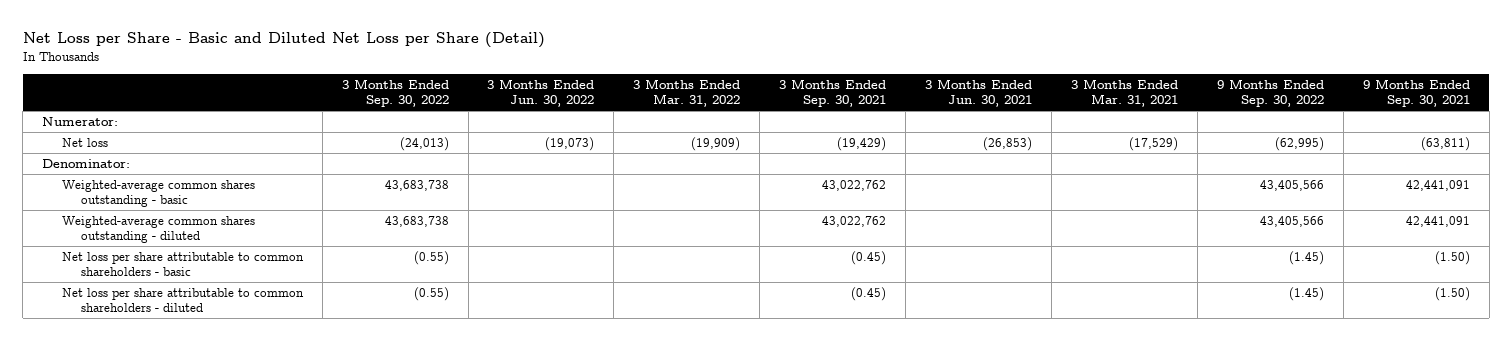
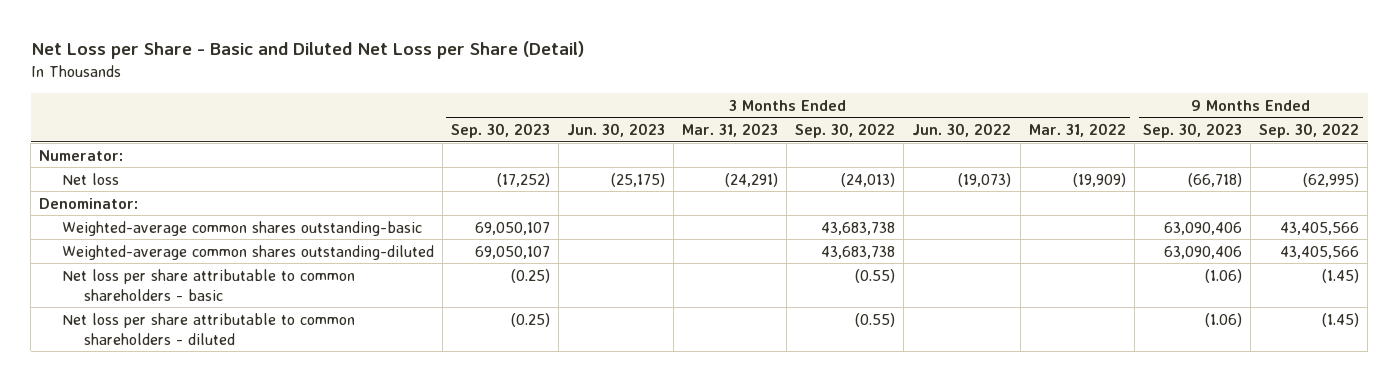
[779,78,887,108] 3 Months Ended Sep. 30, 2021 -> none
[925,78,1033,108] 3 Months Ended Jun. 30, 2021 -> none
[1070,78,1178,108] 3 Months Ended Mar. 31, 2021 -> none
[1362,78,1470,108] 9 Months Ended Sep. 30, 2021 -> none
none -> [450,122,550,138] Sep. 30, 2023
none -> [566,122,665,137] Jun. 30, 2023
none -> [682,122,779,137] Mar. 31, 2023
none -> [1142,122,1242,138] Sep. 30, 2023
[61,180,255,208] Weighted-average common shares outstanding - basic -> [61,220,422,236] Weighted-average common shares outstanding-basic
[61,216,255,244] Weighted-average common shares outstanding - diluted -> [61,244,434,260] Weighted-average common shares outstanding-diluted

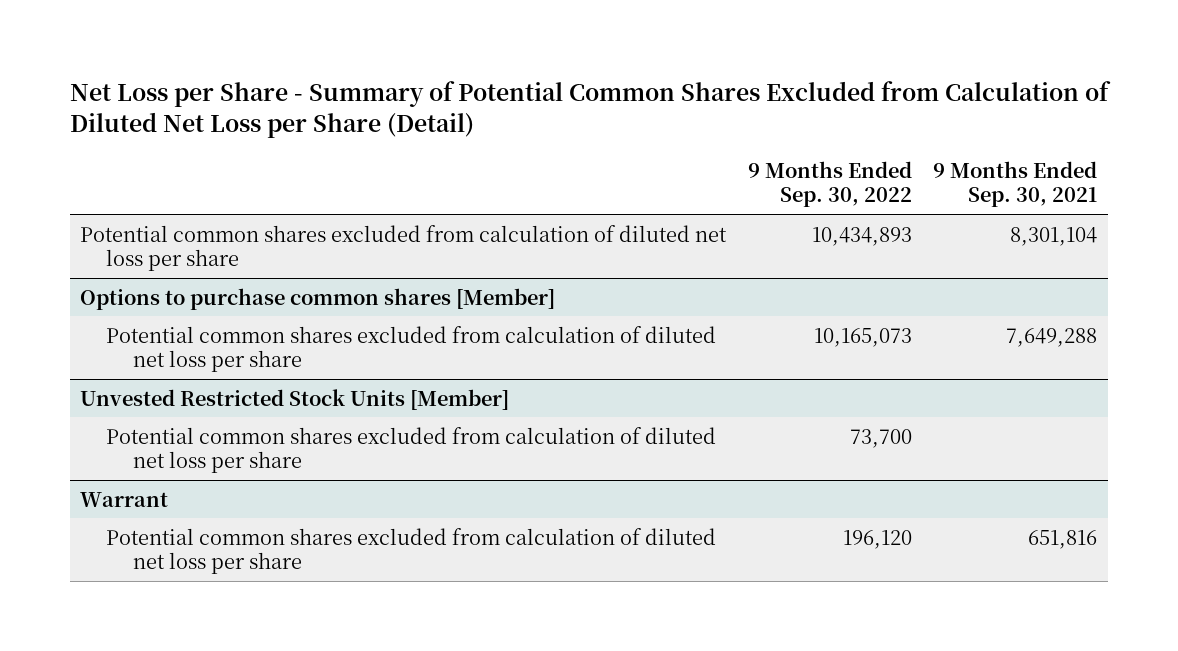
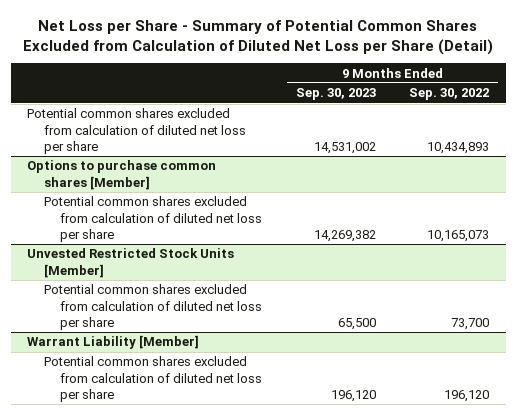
[933,161,1098,208] 9 Months Ended Sep. 30, 2021 -> none
none -> [295,88,376,101] Sep. 30, 2023
[80,491,169,507] Warrant -> [27,335,200,350] Warrant Liability [Member]

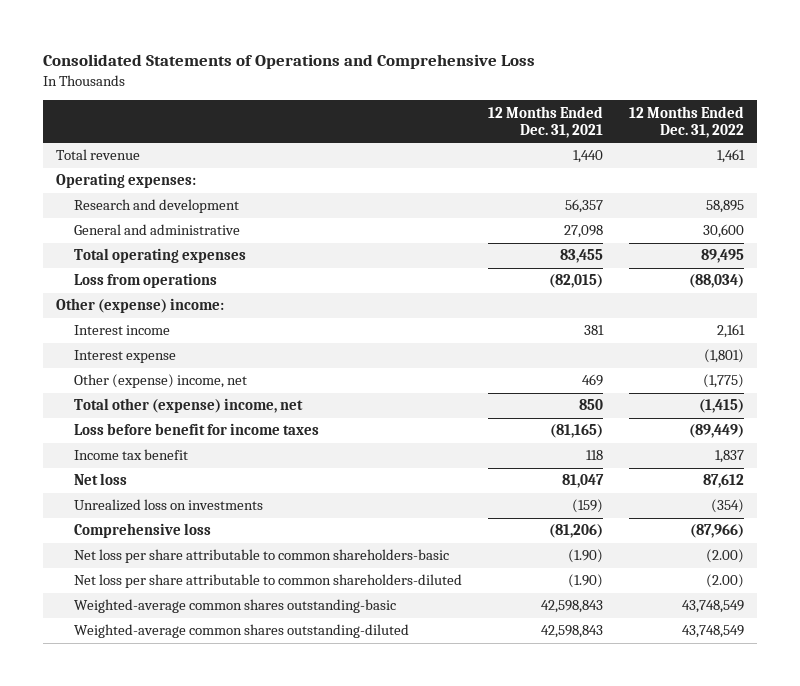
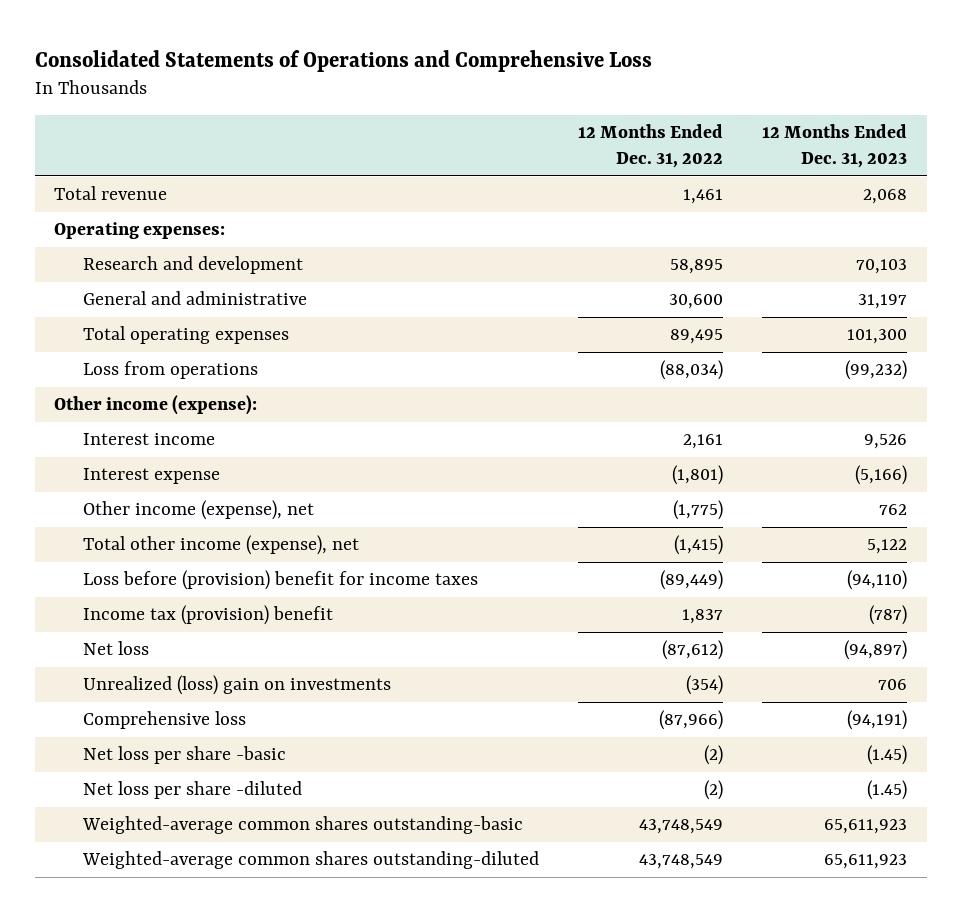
[487,105,603,138] 12 Months Ended Dec. 31, 2021 -> none
none -> [762,124,908,169] 12 Months Ended Dec. 31, 2023
[56,298,225,314] Other (expense) income: -> [54,395,258,416] Other income (expense):
[73,374,247,389] Other (expense) income, net -> [82,500,314,521] Other income (expense), net
[73,398,303,414] Total other (expense) income, net -> [82,535,359,556] Total other income (expense), net
[73,423,319,436] Loss before benefit for income taxes -> [82,570,478,591] Loss before (provision) benefit for income taxes
[73,449,188,461] Income tax benefit -> [82,605,333,626] Income tax (provision) benefit
[703,474,745,489] 87,612 -> [661,640,723,661] (87,612)
[73,499,263,512] Unrealized loss on investments -> [82,675,391,696] Unrealized (loss) gain on investments
[73,549,449,564] Net loss per share attributable to common shareholders-basic -> [82,746,286,765] Net loss per share -basic
[706,549,745,564] (2.00) -> [703,745,723,766] (2)
[73,574,462,589] Net loss per share attributable to common shareholders-diluted -> [82,781,302,800] Net loss per share -diluted
[706,574,745,589] (2.00) -> [703,780,723,801] (2)

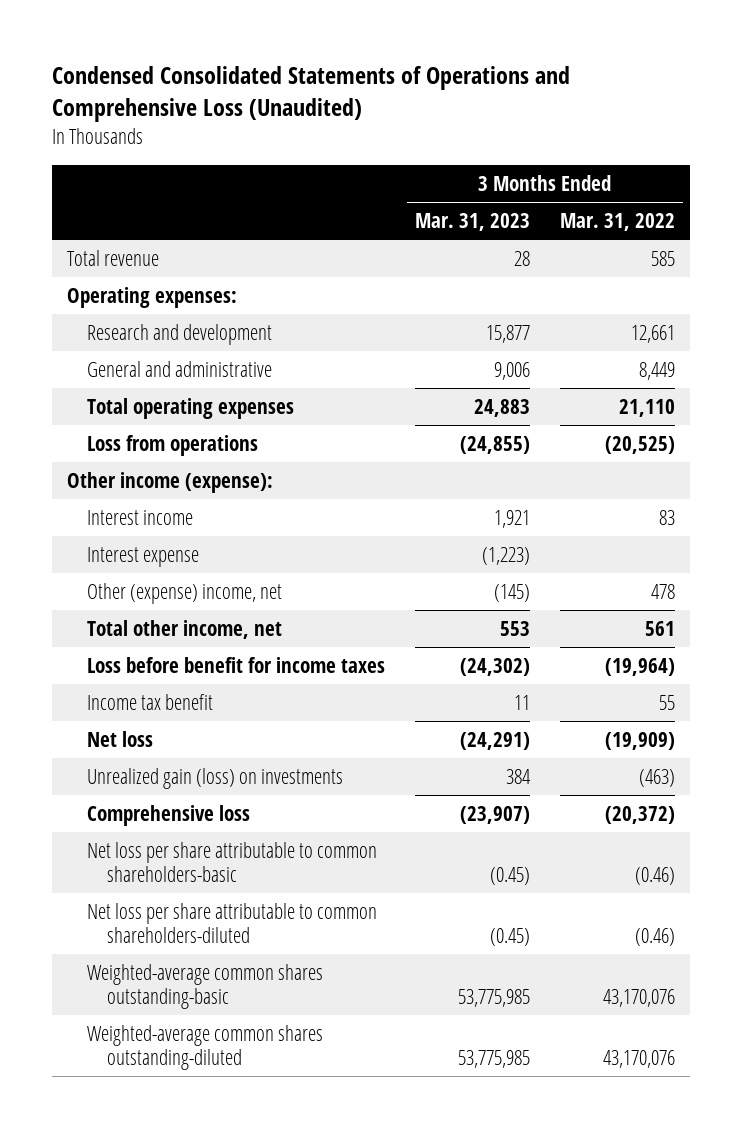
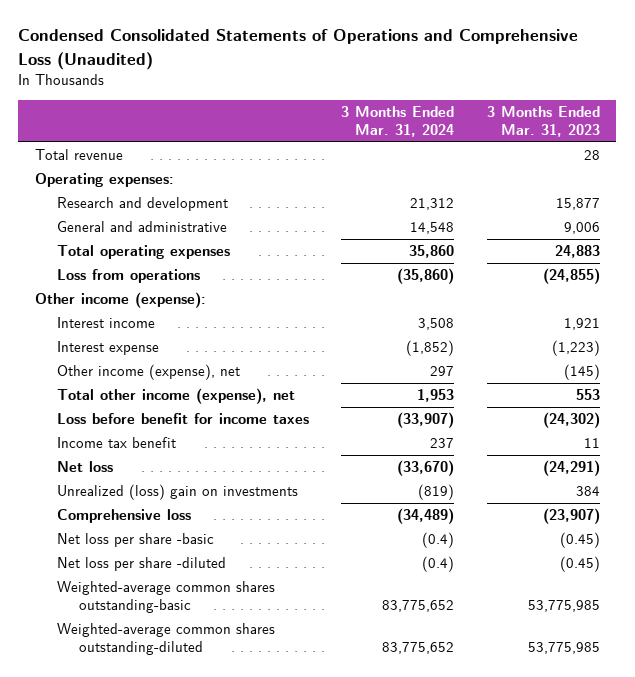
[560,213,676,232] Mar. 31, 2022 -> none
none -> [341,105,455,138] 3 Months Ended Mar. 31, 2024
[86,582,282,604] Other (expense) income, net -> [56,364,240,381] Other income (expense), net
[86,619,282,639] Total other income, net -> [56,388,295,405] Total other income (expense), net
[86,767,343,789] Unrealized gain (loss) on investments -> [56,484,298,501] Unrealized (loss) gain on investments
[86,841,377,883] Net loss per share attributable to common shareholders-basic -> [56,533,214,548] Net loss per share -basic
[86,902,377,944] Net loss per share attributable to common shareholders-diluted -> [56,557,226,572] Net loss per share -diluted

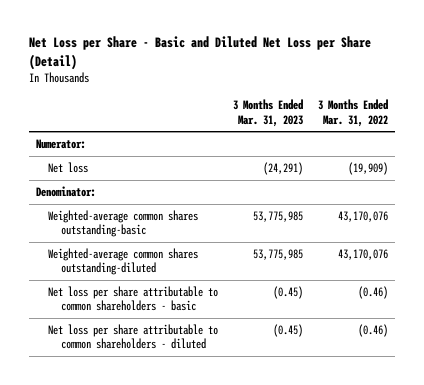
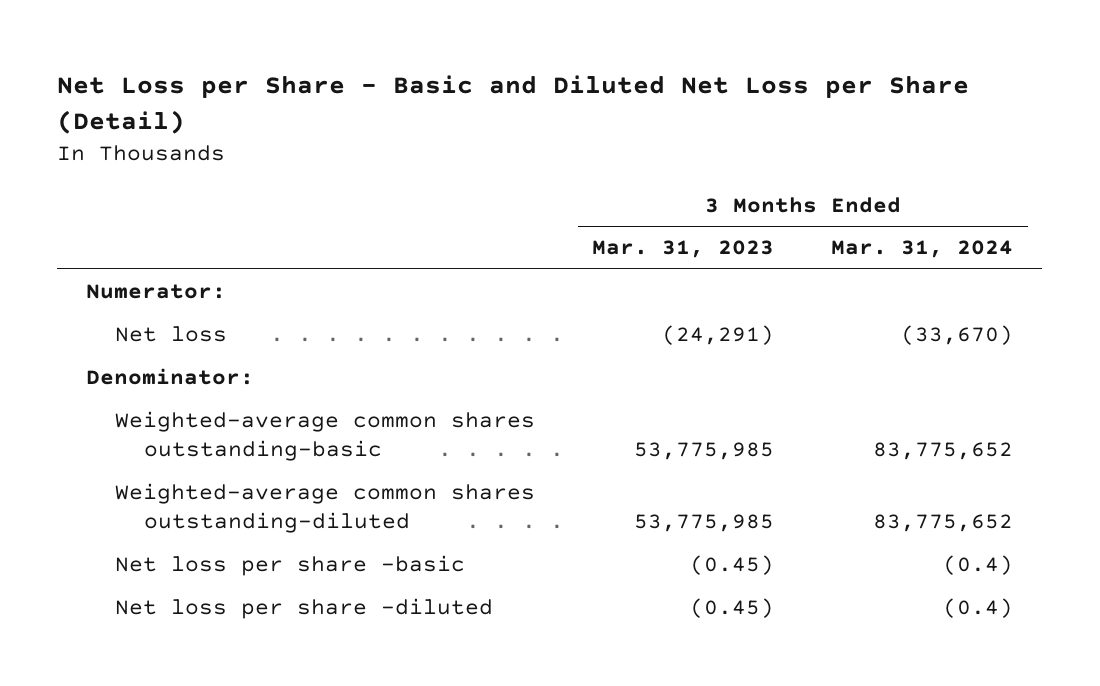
[317,99,388,127] 3 Months Ended Mar. 31, 2022 -> none
none -> [831,240,1014,259] Mar. 31, 2024
[48,285,219,312] Net loss per share attributable to common shareholders - basic -> [115,555,466,577] Net loss per share -basic
[48,323,219,350] Net loss per share attributable to common shareholders - diluted -> [115,598,494,620] Net loss per share -diluted

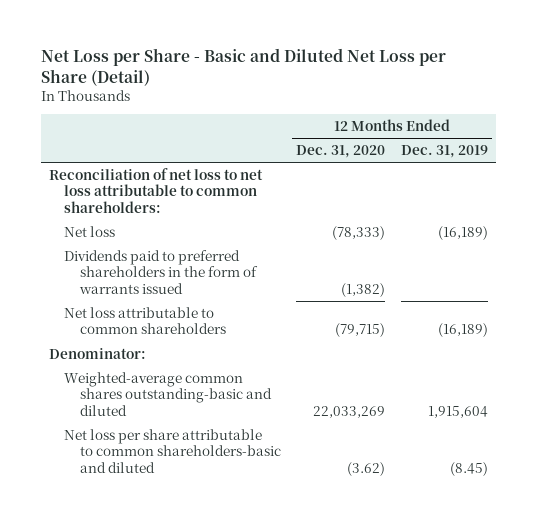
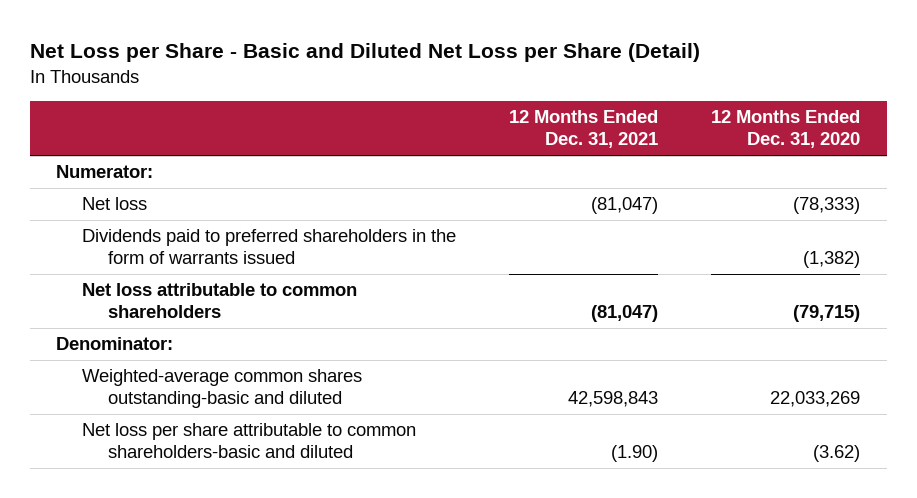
[400,144,488,158] Dec. 31, 2019 -> none
none -> [509,110,659,149] 12 Months Ended Dec. 31, 2021
[48,167,263,214] Reconciliation of net loss to net loss attributable to common shareholders: -> [56,165,154,179] Numerator:

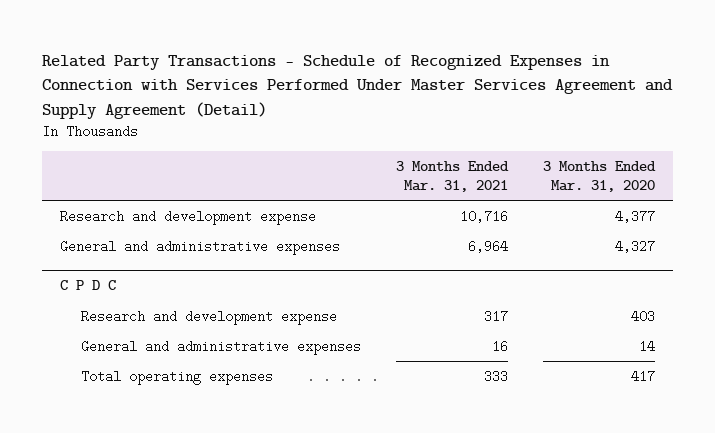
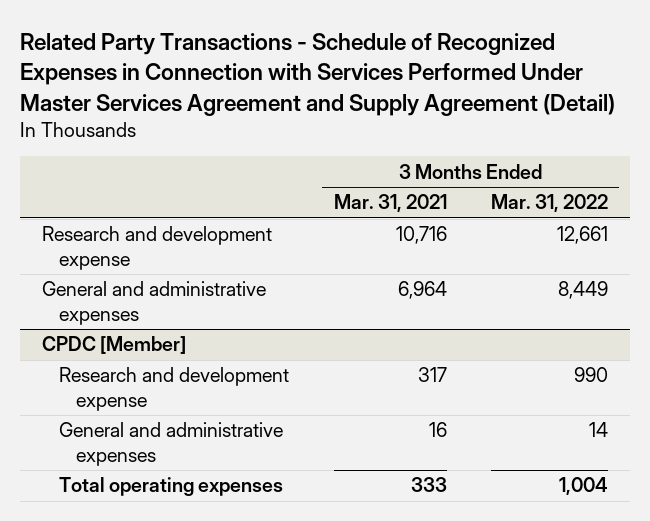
[543,161,657,193] 3 Months Ended Mar. 31, 2020 -> none
none -> [491,194,609,213] Mar. 31, 2022
[59,280,116,291] C P D C -> [41,336,186,355] CPDC [Member]

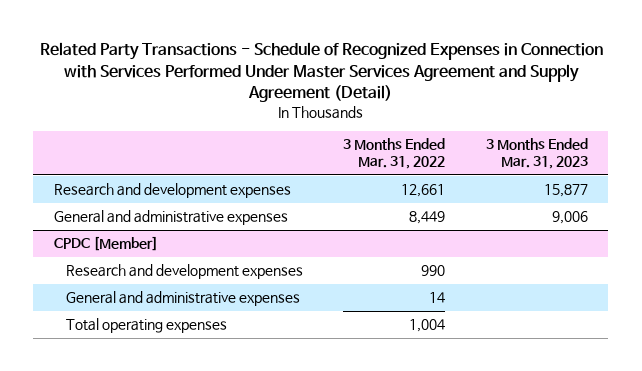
[333,194,447,213] Mar. 31, 2021 -> none
none -> [486,138,589,170] 3 Months Ended Mar. 31, 2023
[41,226,272,270] Research and development expense -> [53,183,291,199] Research and development expenses
[59,367,290,411] Research and development expense -> [65,264,303,280] Research and development expenses

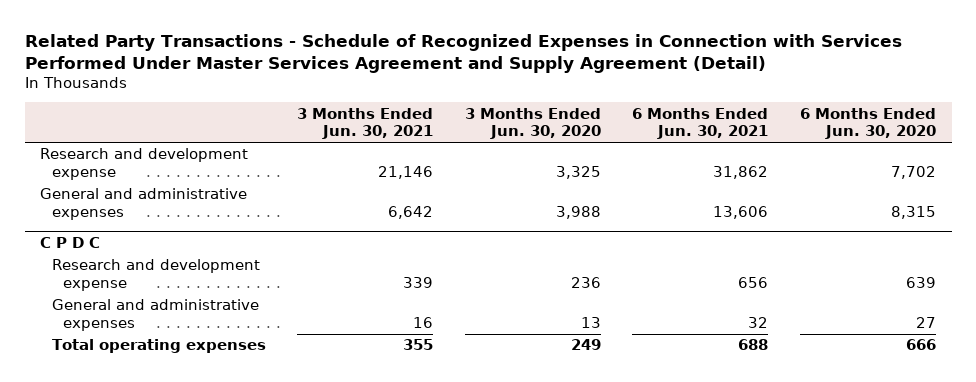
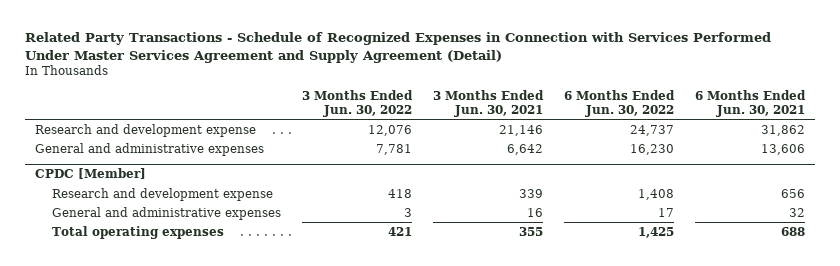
[464,107,601,140] 3 Months Ended Jun. 30, 2020 -> none
[799,107,936,140] 6 Months Ended Jun. 30, 2020 -> none
none -> [302,90,414,117] 3 Months Ended Jun. 30, 2022
none -> [563,90,675,117] 6 Months Ended Jun. 30, 2022
[40,237,101,249] C P D C -> [35,168,147,180] CPDC [Member]

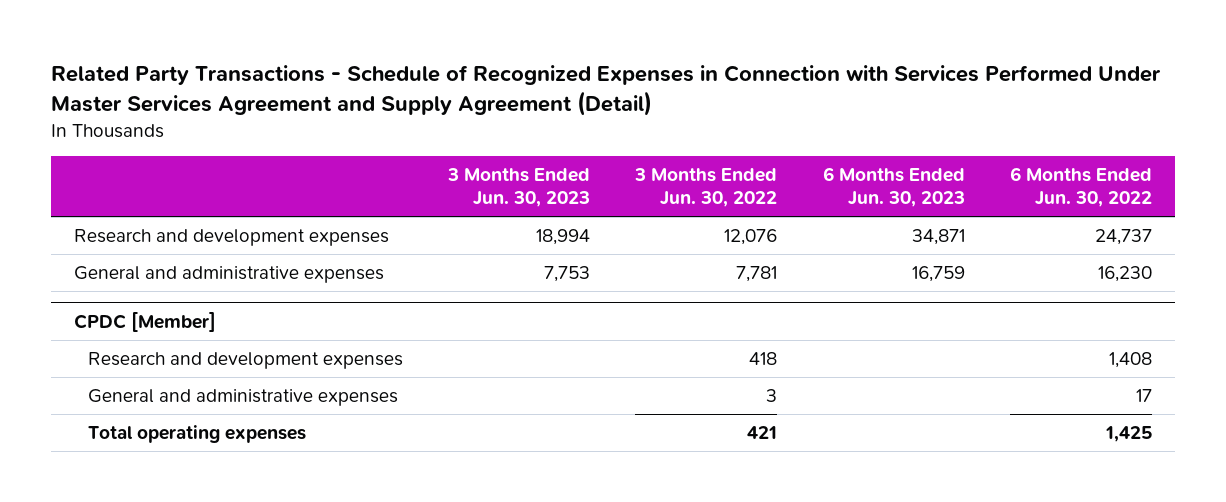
[433,90,545,117] 3 Months Ended Jun. 30, 2021 -> none
[694,90,806,117] 6 Months Ended Jun. 30, 2021 -> none
none -> [447,167,591,208] 3 Months Ended Jun. 30, 2023
none -> [822,166,965,208] 6 Months Ended Jun. 30, 2023
[35,123,257,137] Research and development expense -> [73,229,389,247] Research and development expenses
[52,187,274,201] Research and development expense -> [87,352,403,370] Research and development expenses

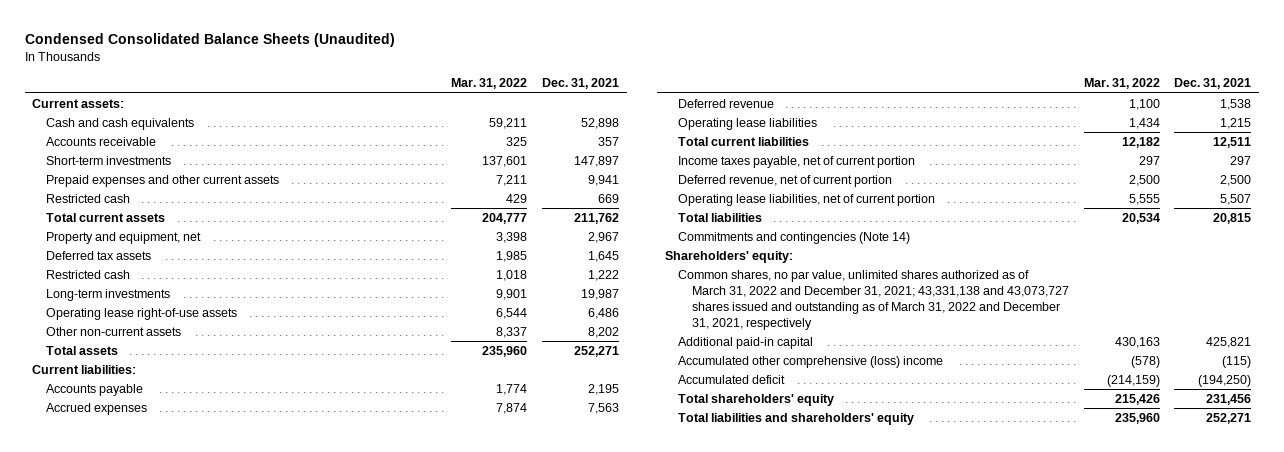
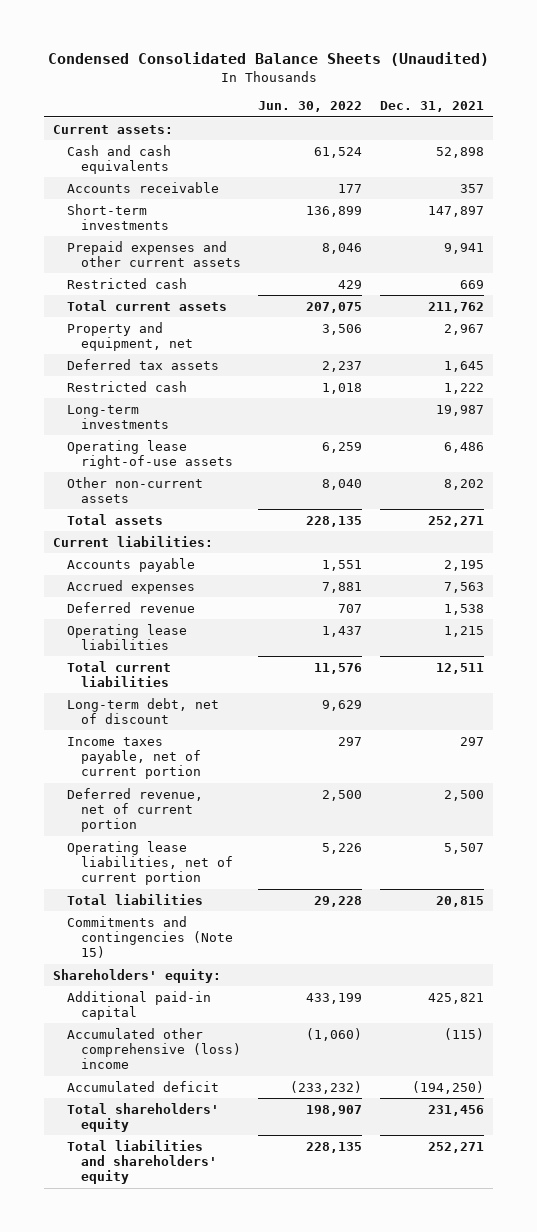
[451,78,528,90] Mar. 31, 2022 -> none
none -> [258,101,363,113] Jun. 30, 2022
none -> [66,697,219,724] Long-term debt, net of discount
[678,231,911,244] Commitments and contingencies (Note 14) -> [66,915,233,959] Commitments and contingencies (Note 15)
[678,269,1069,330] Common shares, no par value, unlimited shares authorized as of March 31, 2022 and December 31, 2021; 43,331,138 and 43,073,727 shares issued and outstanding as of March 31, 2022 and December 31, 2021, respectively -> none

